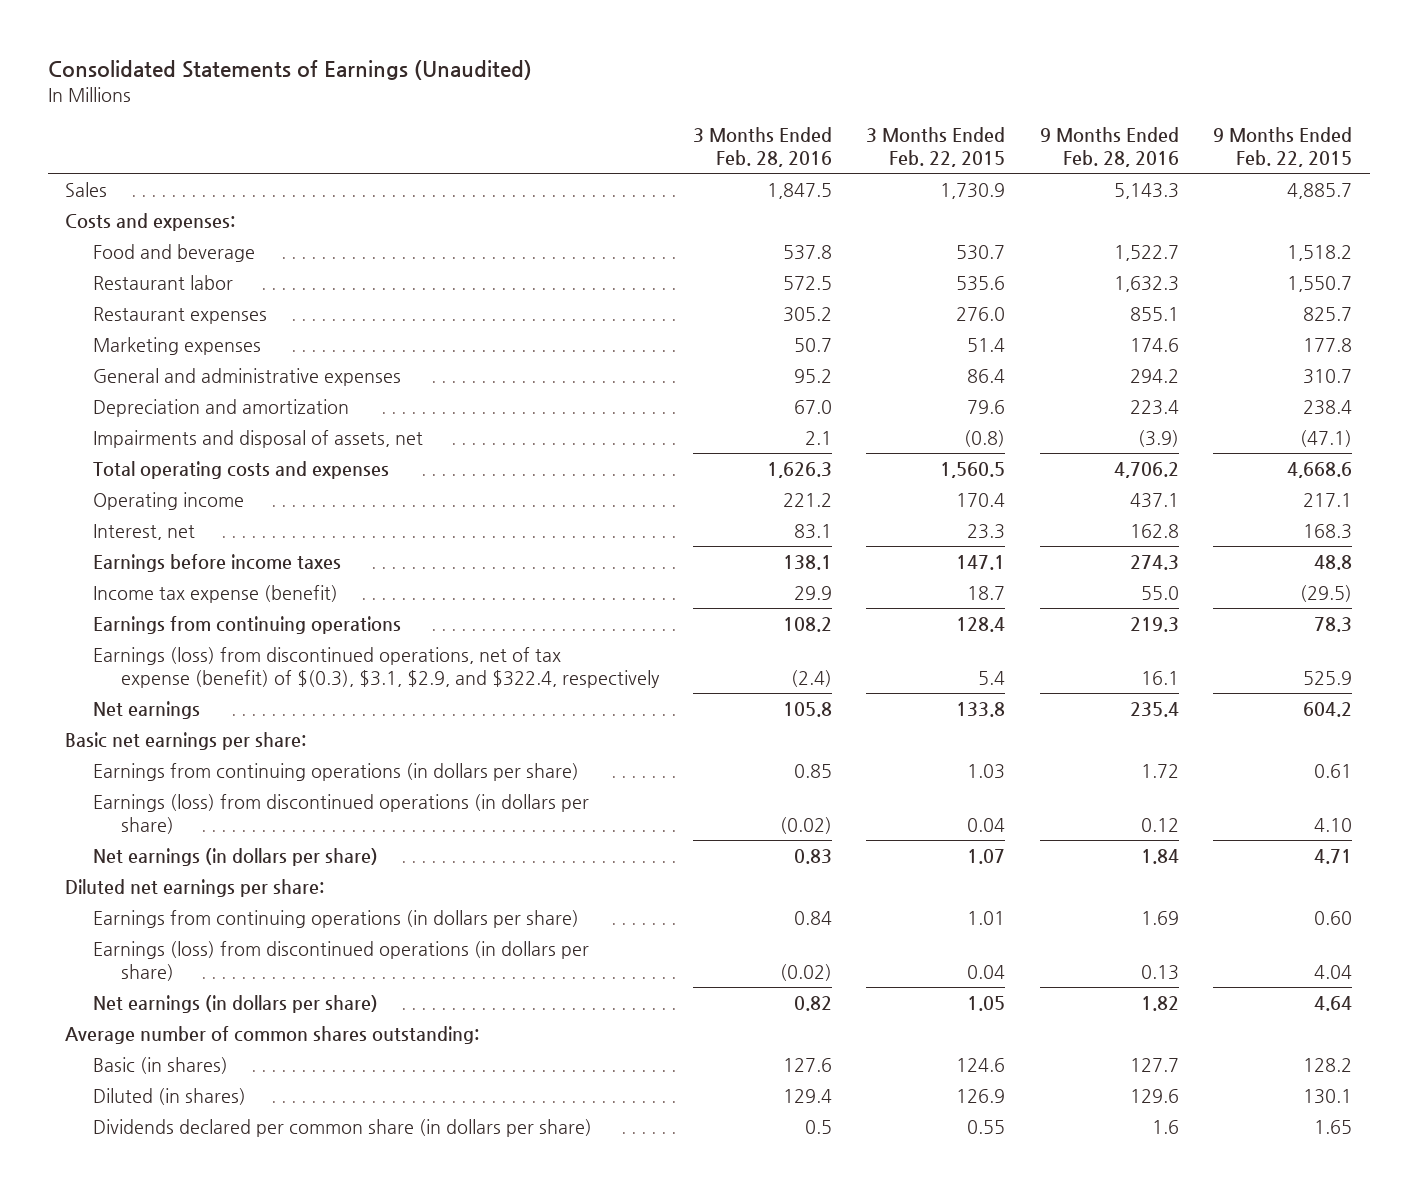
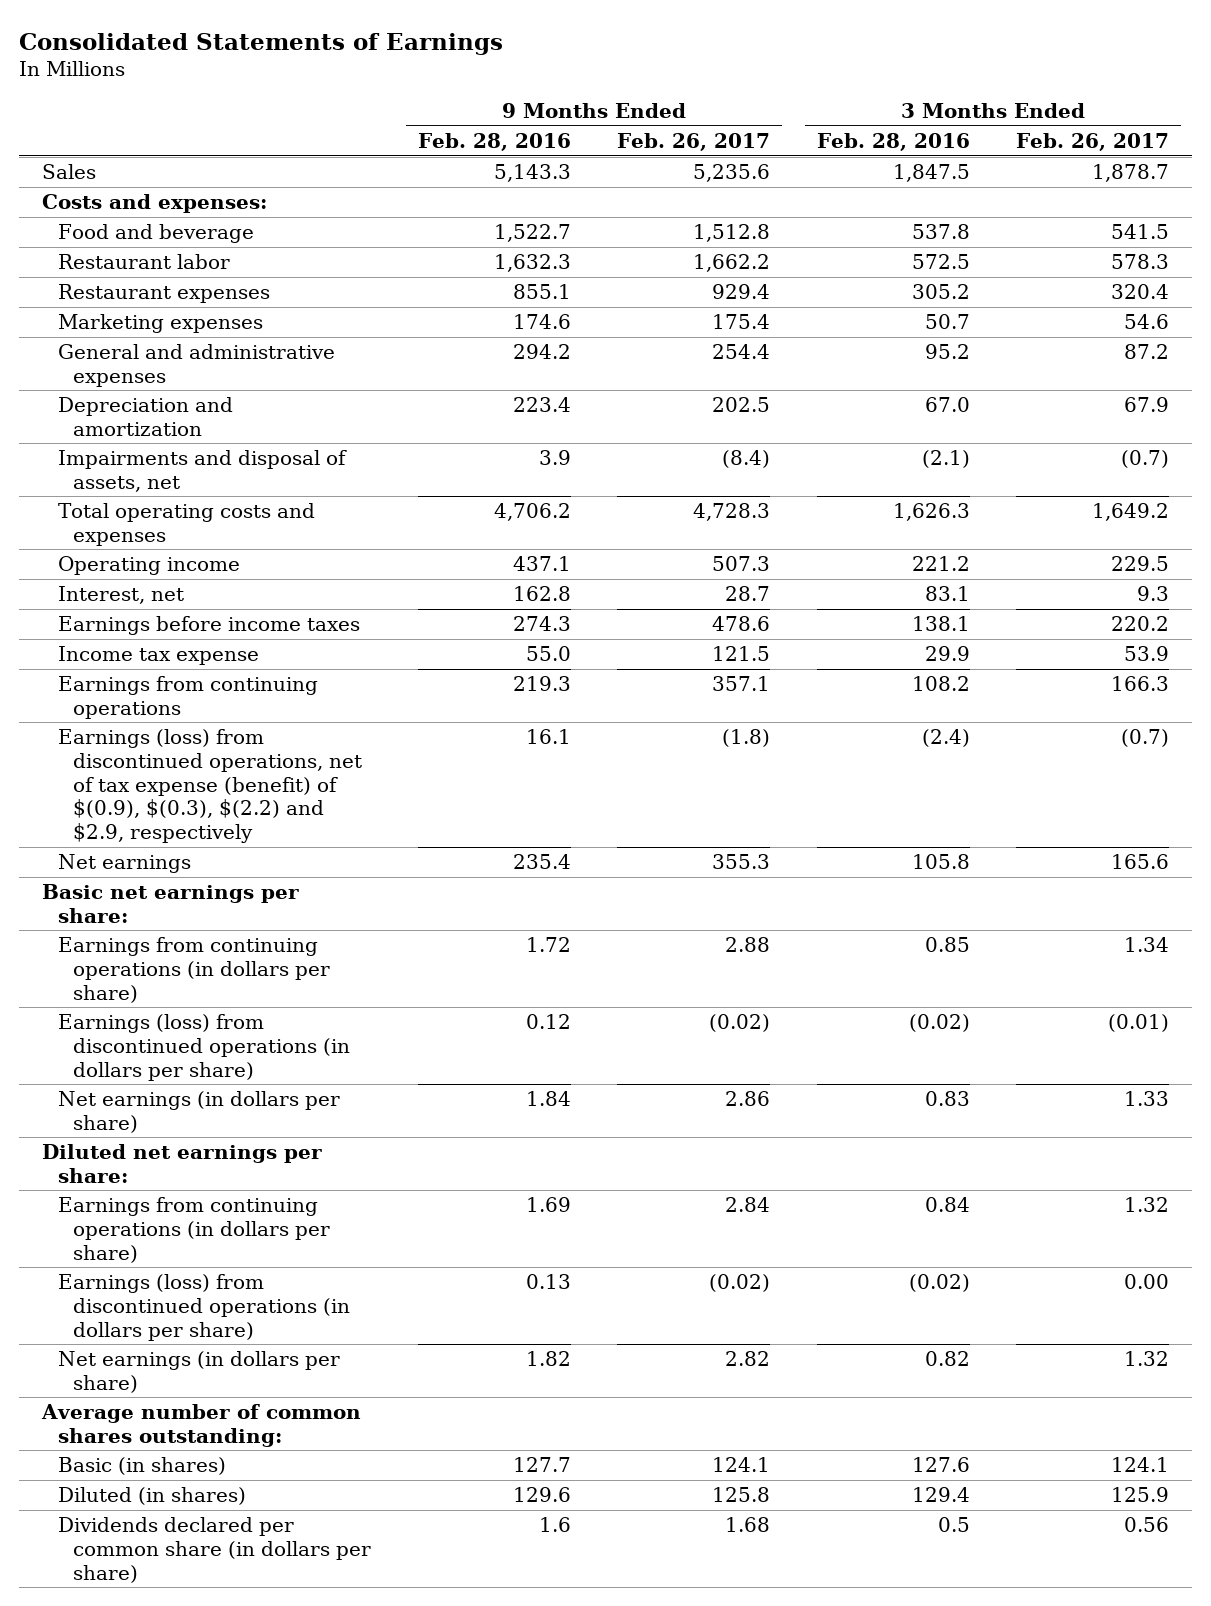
[48,60,533,81] Consolidated Statements of Earnings (Unaudited) -> [18,32,503,55] Consolidated Statements of Earnings
[866,126,1006,167] 3 Months Ended Feb. 22, 2015 -> none
[1213,126,1353,167] 9 Months Ended Feb. 22, 2015 -> none
none -> [617,132,771,151] Feb. 26, 2017
none -> [1016,132,1170,151] Feb. 26, 2017
[804,430,832,445] 2.1 -> [921,450,970,469] (2.1)
[1137,429,1179,447] (3.9) -> [538,450,571,466] 3.9
[92,584,338,603] Income tax expense (benefit) -> [57,646,259,666] Income tax expense
[92,646,660,688] Earnings (loss) from discontinued operations, net of tax expense (benefit) of $(0.3), $3.1, $2.9, and $322.4, respectively -> [57,729,363,844] Earnings (loss) from discontinued operations, net of tax expense (benefit) of $(0.9), $(0.3), $(2.2) and $2.9, respectively

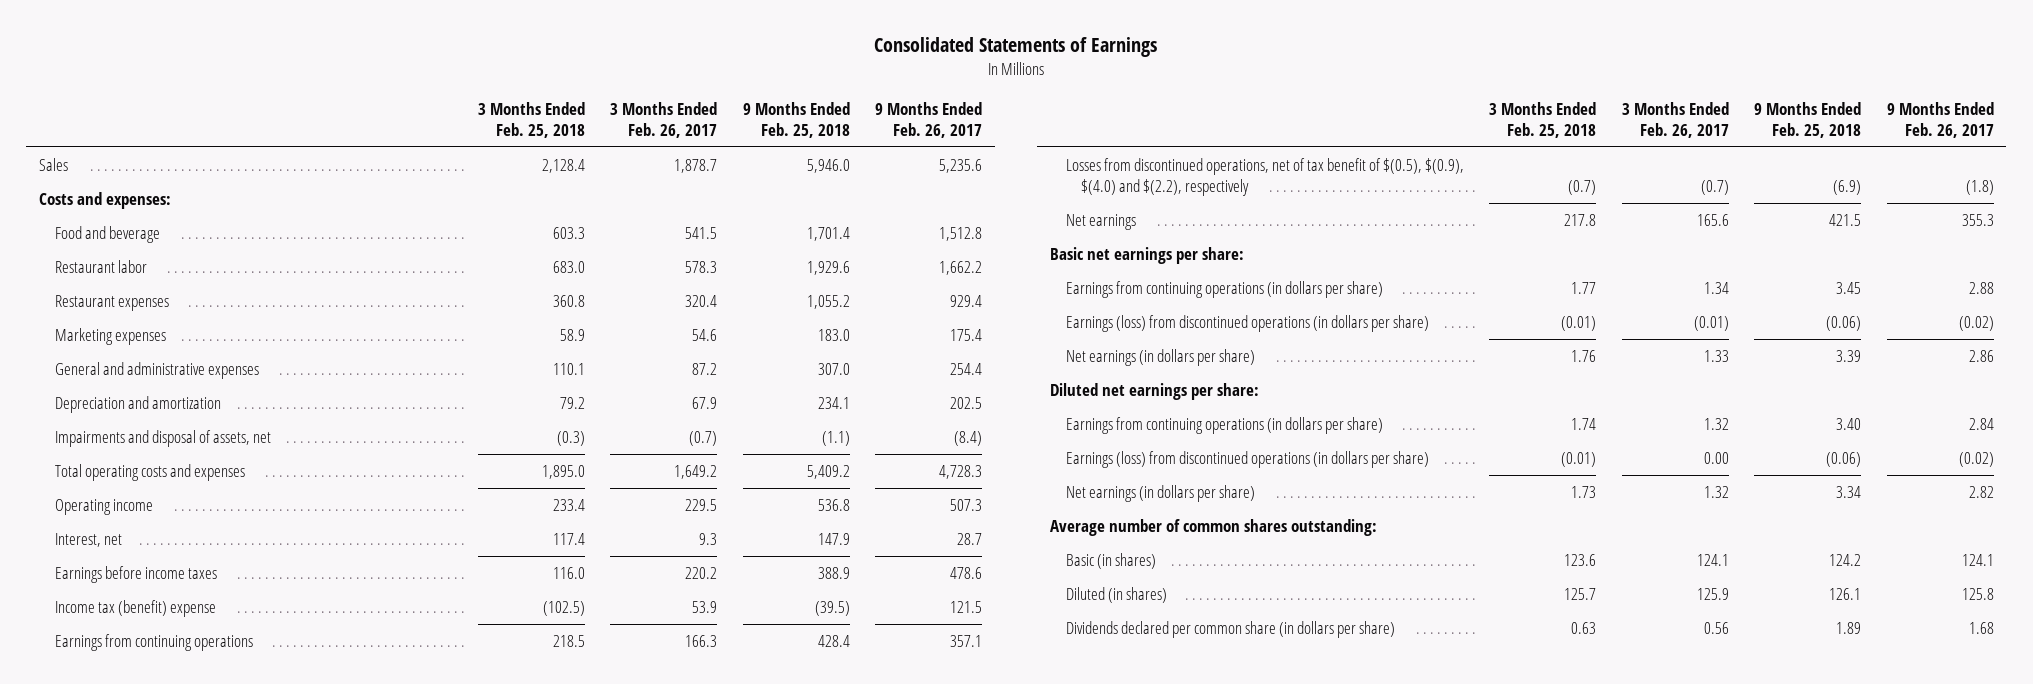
[417,132,571,151] Feb. 28, 2016 -> none
[816,132,970,151] Feb. 28, 2016 -> none
none -> [478,101,586,138] 3 Months Ended Feb. 25, 2018
none -> [742,101,850,138] 9 Months Ended Feb. 25, 2018
[57,646,259,666] Income tax expense -> [54,599,216,617] Income tax (benefit) expense
[57,729,363,844] Earnings (loss) from discontinued operations, net of tax expense (benefit) of $(0.9), $(0.3), $(2.2) and $2.9, respectively -> [1065,157,1464,196] Losses from discontinued operations, net of tax benefit of $(0.5), $(0.9), $(4.0) and $(2.2), respectively

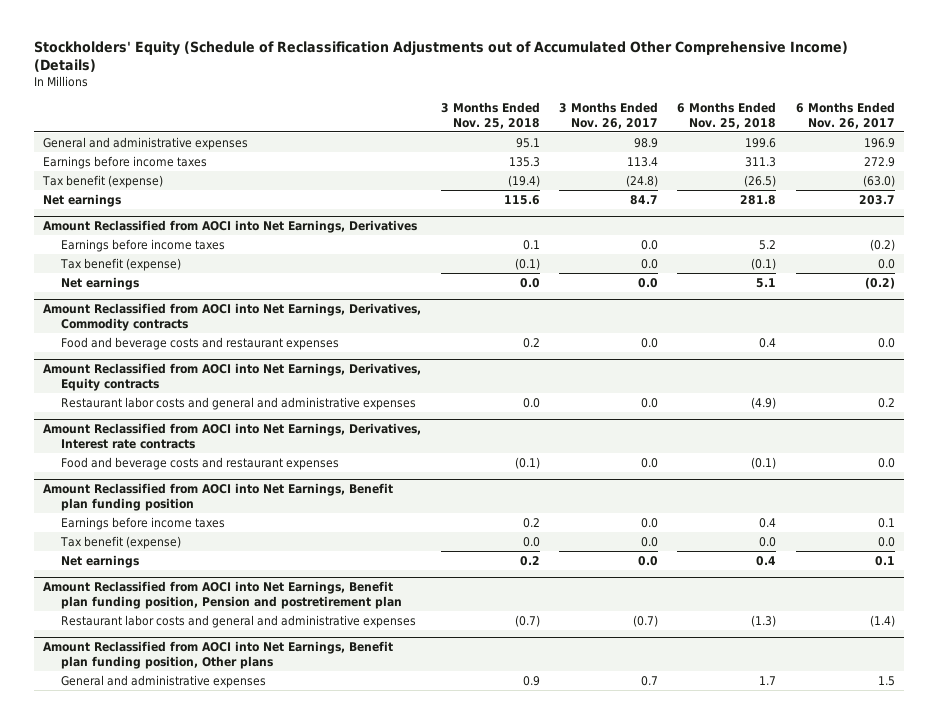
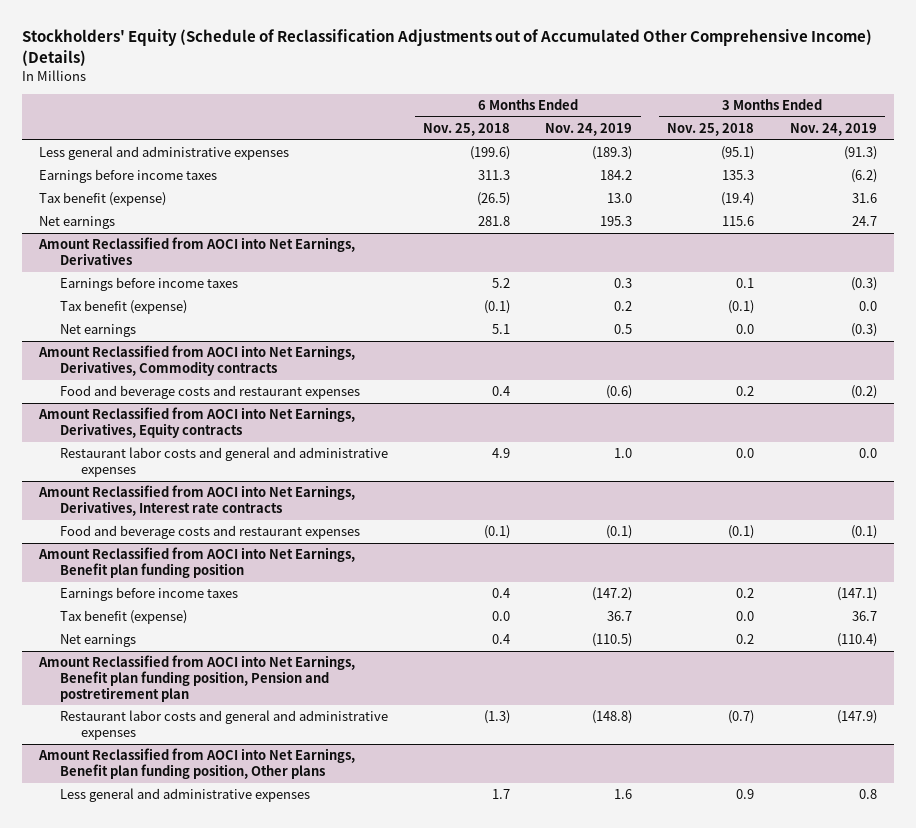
[558,102,658,129] 3 Months Ended Nov. 26, 2017 -> none
[795,102,895,129] 6 Months Ended Nov. 26, 2017 -> none
none -> [545,123,633,137] Nov. 24, 2019
none -> [789,123,877,137] Nov. 24, 2019
[43,136,249,150] General and administrative expenses -> [39,146,290,161] Less general and administrative expenses
[515,137,540,148] 95.1 -> [721,146,755,161] (95.1)
[745,137,777,148] 199.6 -> [470,146,511,161] (199.6)
[751,396,777,409] (4.9) -> [492,448,511,459] 4.9
[61,674,267,688] General and administrative expenses -> [60,788,311,803] Less general and administrative expenses

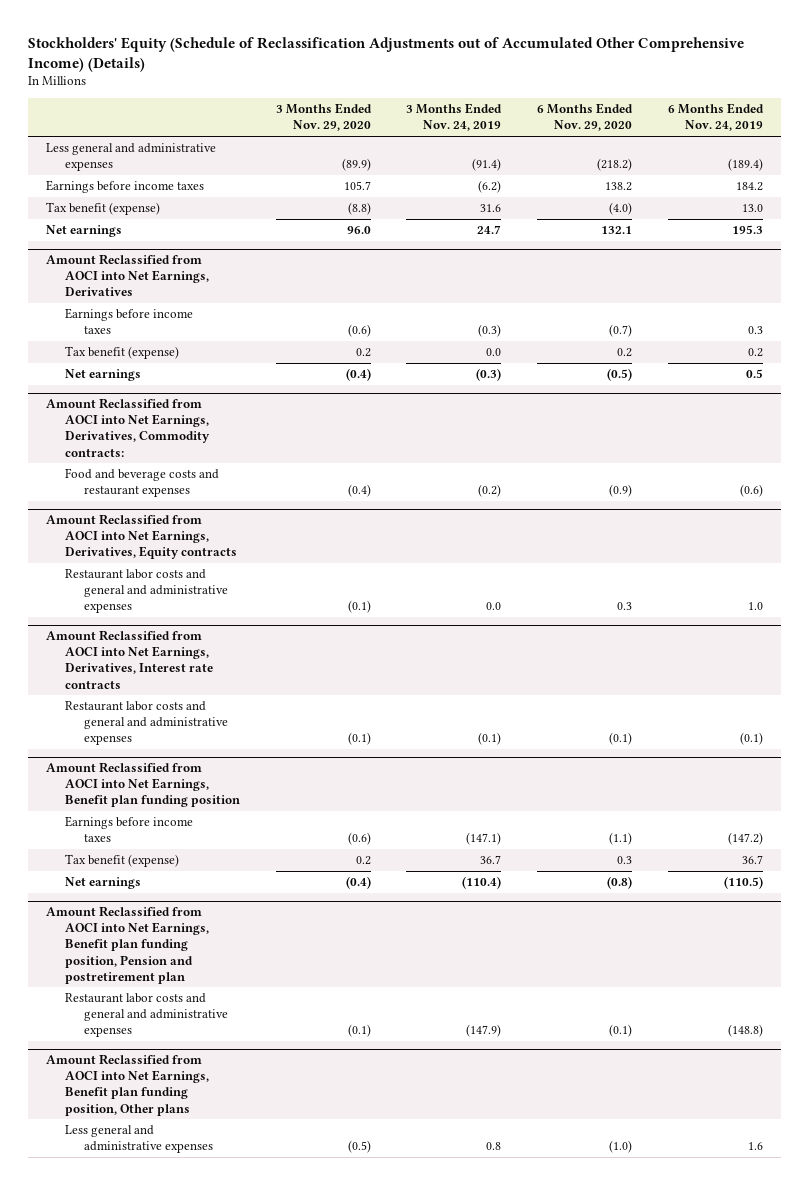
[423,123,511,137] Nov. 25, 2018 -> none
[667,123,755,137] Nov. 25, 2018 -> none
none -> [275,103,372,132] 3 Months Ended Nov. 29, 2020
none -> [537,103,634,132] 6 Months Ended Nov. 29, 2020
[592,146,633,161] (189.3) -> [728,158,764,172] (189.4)
[843,146,877,161] (91.3) -> [472,158,502,172] (91.4)
[38,345,356,377] Amount Reclassified from AOCI into Net Earnings, Derivatives, Commodity contracts -> [45,398,210,457] Amount Reclassified from AOCI into Net Earnings, Derivatives, Commodity contracts:
[60,525,361,540] Food and beverage costs and restaurant expenses -> none
none -> [64,701,228,746] Restaurant labor costs and general and administrative expenses

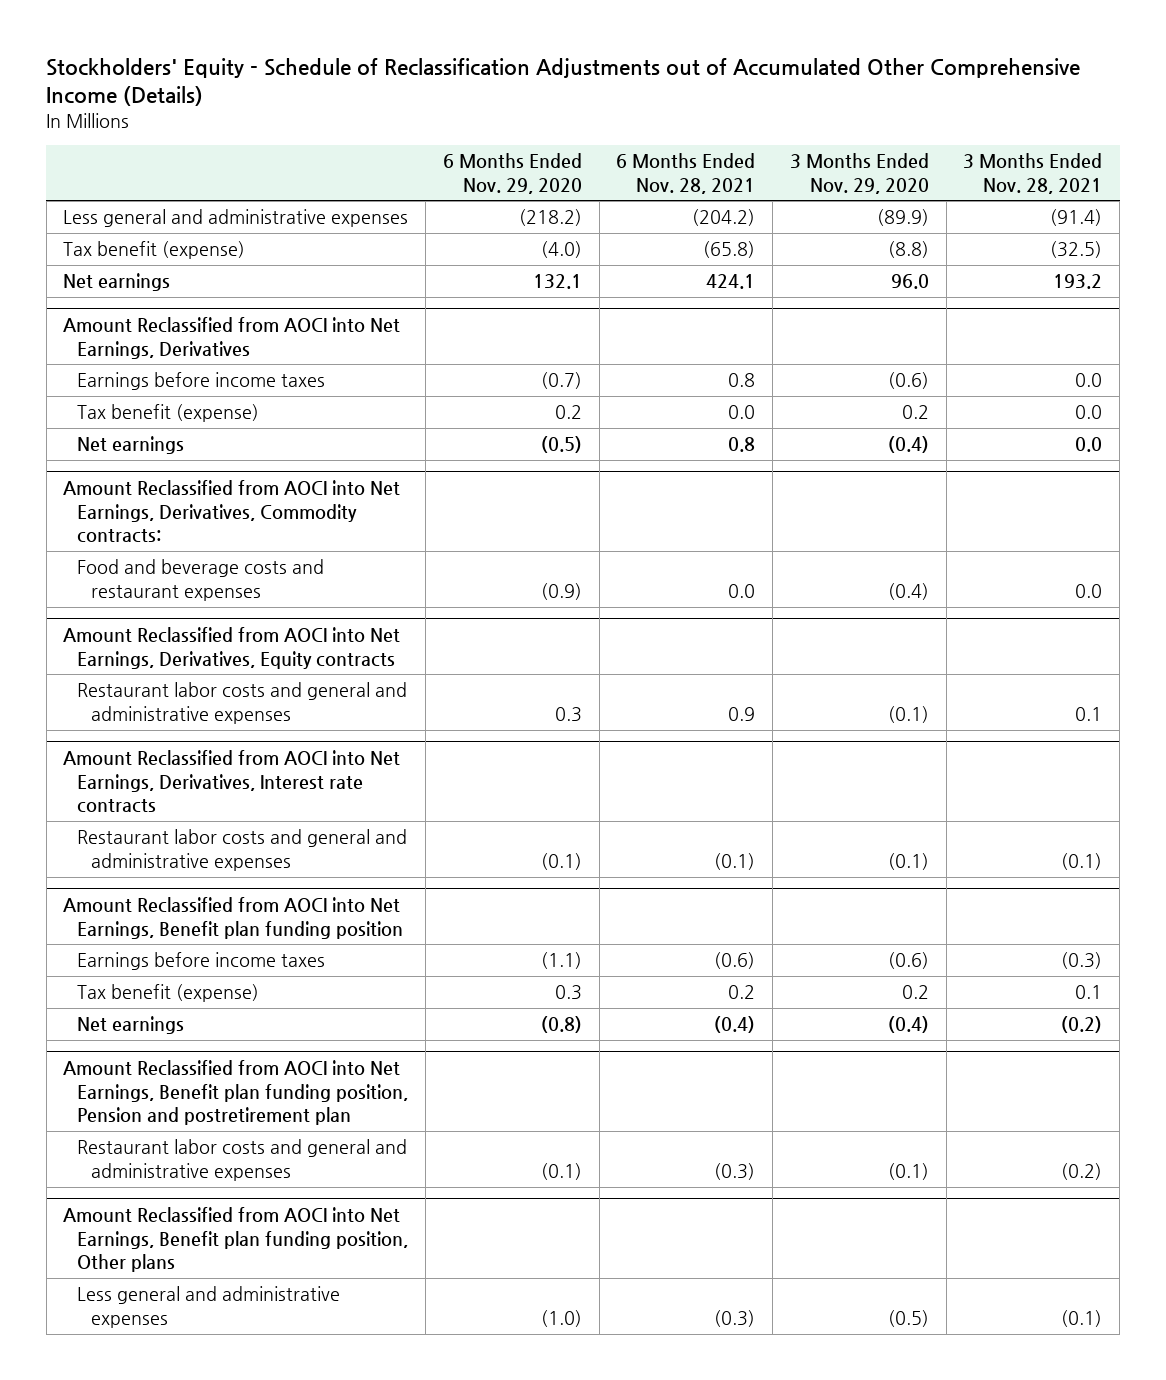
[27,36,744,72] Stockholders' Equity (Schedule of Reclassification Adjustments out of Accumulated Other Comprehensive Income) (Details) -> [46,58,1081,107] Stockholders' Equity - Schedule of Reclassification Adjustments out of Accumulated Other Comprehensive Income (Details)
[406,103,503,132] 3 Months Ended Nov. 24, 2019 -> none
[668,103,765,132] 6 Months Ended Nov. 24, 2019 -> none
none -> [616,153,756,194] 6 Months Ended Nov. 28, 2021
none -> [963,153,1103,194] 3 Months Ended Nov. 28, 2021
[45,180,204,194] Earnings before income taxes -> none

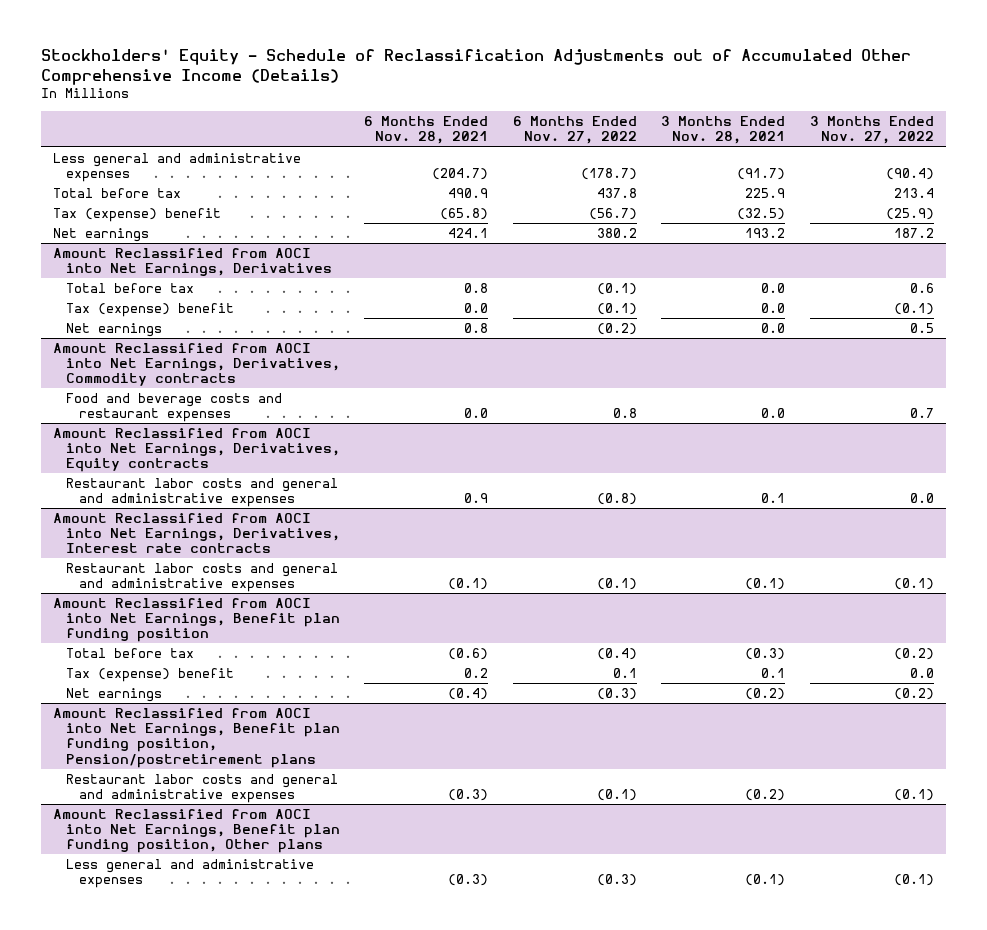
[442,153,582,194] 6 Months Ended Nov. 29, 2020 -> none
[789,153,929,194] 3 Months Ended Nov. 29, 2020 -> none
none -> [512,116,637,145] 6 Months Ended Nov. 27, 2022
none -> [809,116,934,145] 3 Months Ended Nov. 27, 2022
[692,209,756,227] (204.2) -> [432,168,489,181] (204.7)
[1050,209,1103,227] (91.4) -> [737,168,786,181] (91.7)
none -> [52,187,181,198] Total before tax
[63,241,246,260] Tax benefit (expense) -> [52,207,221,222] Tax (expense) benefit
[77,372,326,391] Earnings before income taxes -> none
none -> [65,282,194,293] Total before tax
[77,404,260,423] Tax benefit (expense) -> [65,302,234,317] Tax (expense) benefit
[63,480,401,543] Amount Reclassified from AOCI into Net Earnings, Derivatives, Commodity contracts: -> [52,342,340,387] Amount Reclassified from AOCI into Net Earnings, Derivatives, Commodity contracts
[77,952,326,971] Earnings before income taxes -> none
none -> [65,647,194,658] Total before tax
[77,984,260,1003] Tax benefit (expense) -> [65,667,234,682] Tax (expense) benefit
[63,1060,409,1125] Amount Reclassified from AOCI into Net Earnings, Benefit plan funding position, Pension and postretirement plan -> [52,707,340,768] Amount Reclassified from AOCI into Net Earnings, Benefit plan funding position, Pension/postretirement plans

